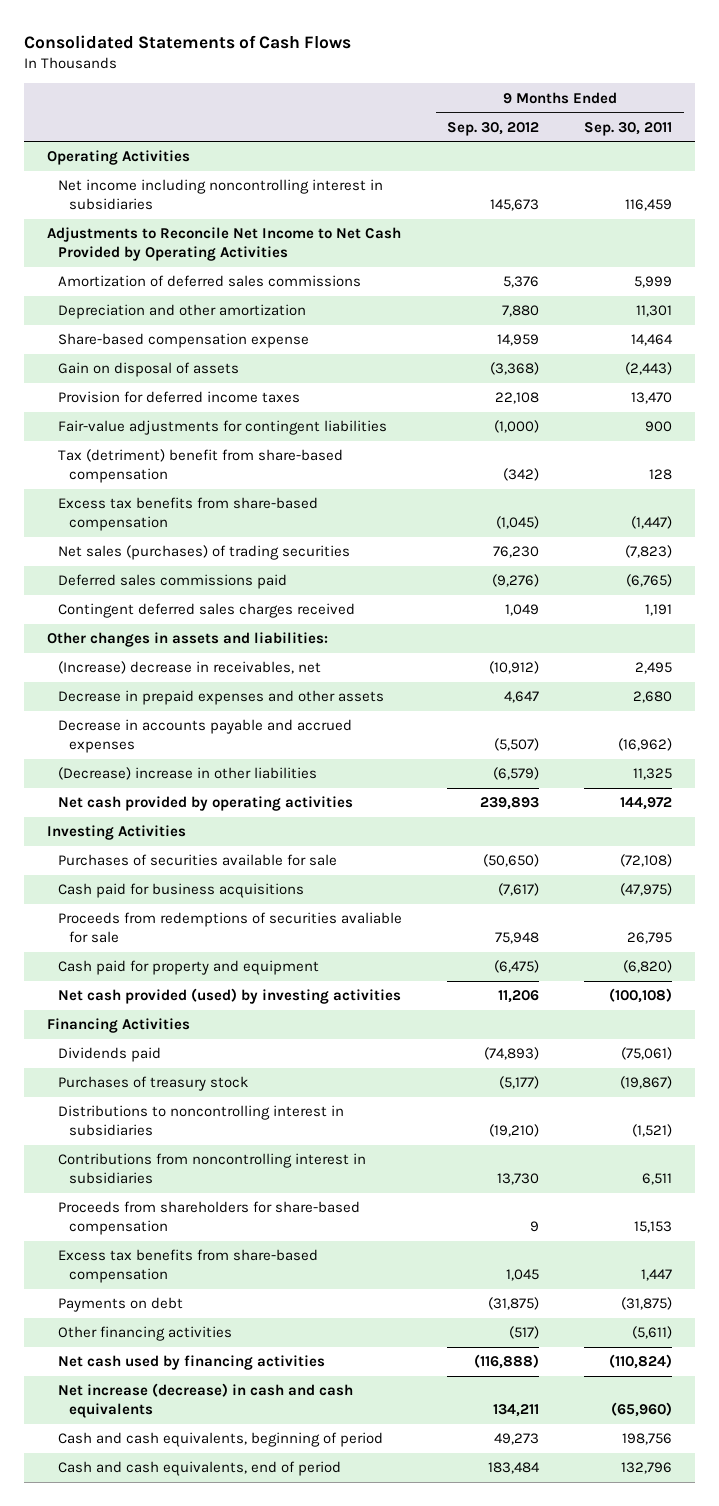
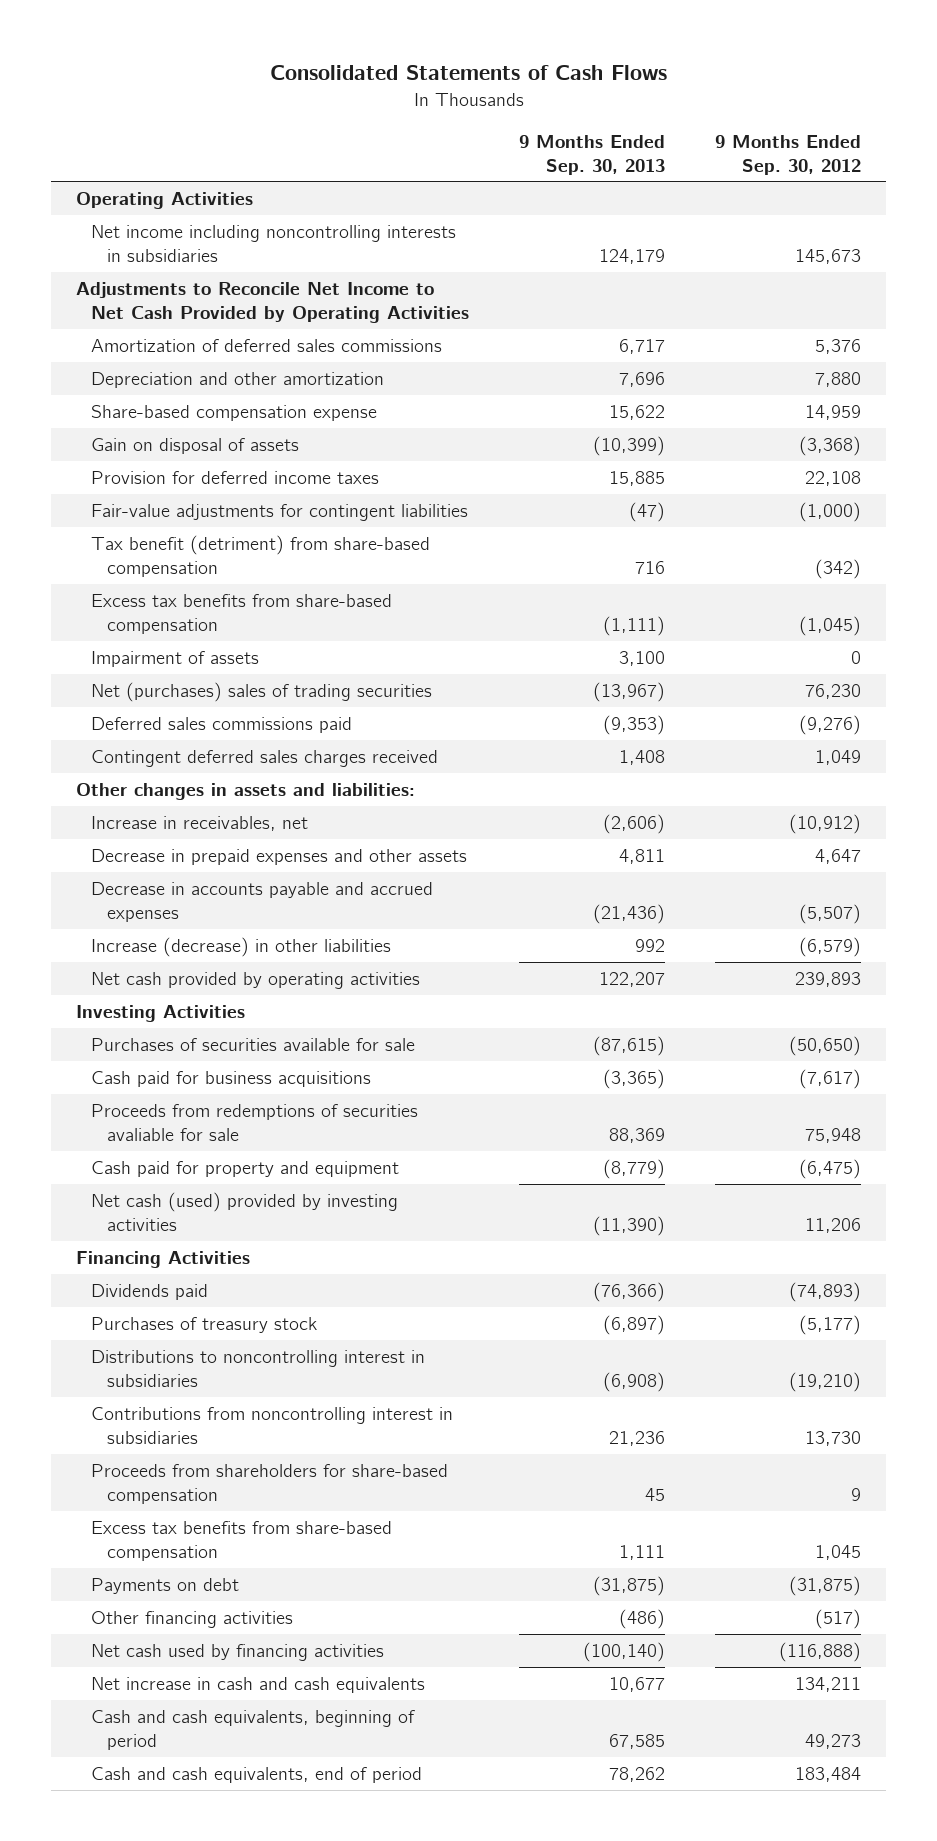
[584,121,673,136] Sep. 30, 2011 -> none
none -> [519,134,666,175] 9 Months Ended Sep. 30, 2013
[57,179,383,210] Net income including noncontrolling interest in subsidiaries -> [91,224,457,262] Net income including noncontrolling interests in subsidiaries
[57,449,343,483] Tax (detriment) benefit from share-based compensation -> [91,534,431,577] Tax benefit (detriment) from share-based compensation
none -> [91,650,260,667] Impairment of assets
[57,545,350,561] Net sales (purchases) of trading securities -> [91,681,433,702] Net (purchases) sales of trading securities
[57,661,321,675] (Increase) decrease in receivables, net -> [91,815,309,831] Increase in receivables, net
[57,767,317,781] (Decrease) increase in other liabilities -> [91,936,392,957] Increase (decrease) in other liabilities
[57,988,401,1005] Net cash provided (used) by investing activities -> [91,1191,399,1231] Net cash (used) provided by investing activities
[57,1383,353,1418] Net increase (decrease) in cash and cash equivalents -> [91,1676,426,1693] Net increase in cash and cash equivalents

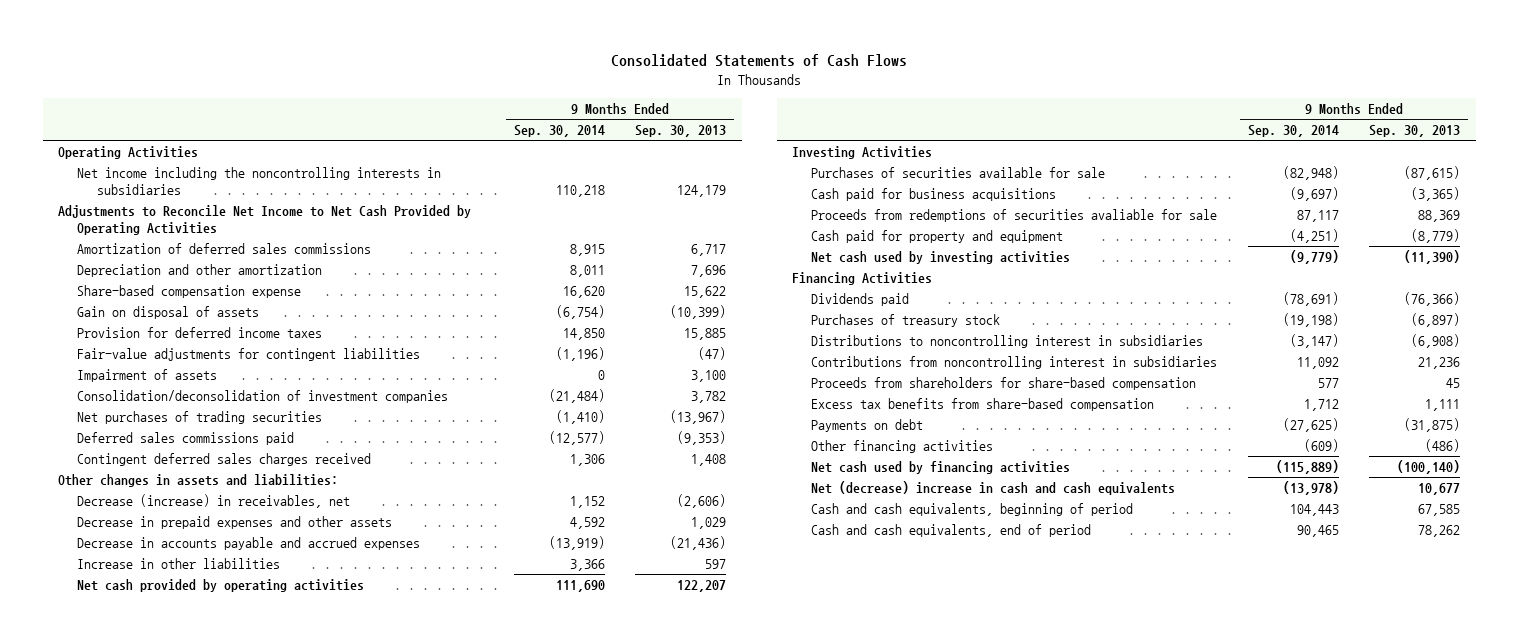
[715,134,862,175] 9 Months Ended Sep. 30, 2012 -> none
none -> [513,125,605,138] Sep. 30, 2014
[91,224,457,262] Net income including noncontrolling interests in subsidiaries -> [77,167,442,195] Net income including the noncontrolling interests in subsidiaries
[91,534,431,577] Tax benefit (detriment) from share-based compensation -> none
[91,593,393,634] Excess tax benefits from share-based compensation -> none
none -> [77,390,449,404] Consolidation/deconsolidation of investment companies
[91,681,433,702] Net (purchases) sales of trading securities -> [77,411,323,425] Net purchases of trading securities
[91,815,309,831] Increase in receivables, net -> [77,494,351,509] Decrease (increase) in receivables, net
[619,848,666,864] 4,811 -> [691,517,727,530] 1,029
[91,936,392,957] Increase (decrease) in other liabilities -> [77,558,281,570] Increase in other liabilities
[635,938,666,952] 992 -> [705,559,727,570] 597
[91,1191,399,1231] Net cash (used) provided by investing activities -> [811,251,1071,265] Net cash used by investing activities
[91,1676,426,1693] Net increase in cash and cash equivalents -> [811,481,1176,496] Net (decrease) increase in cash and cash equivalents

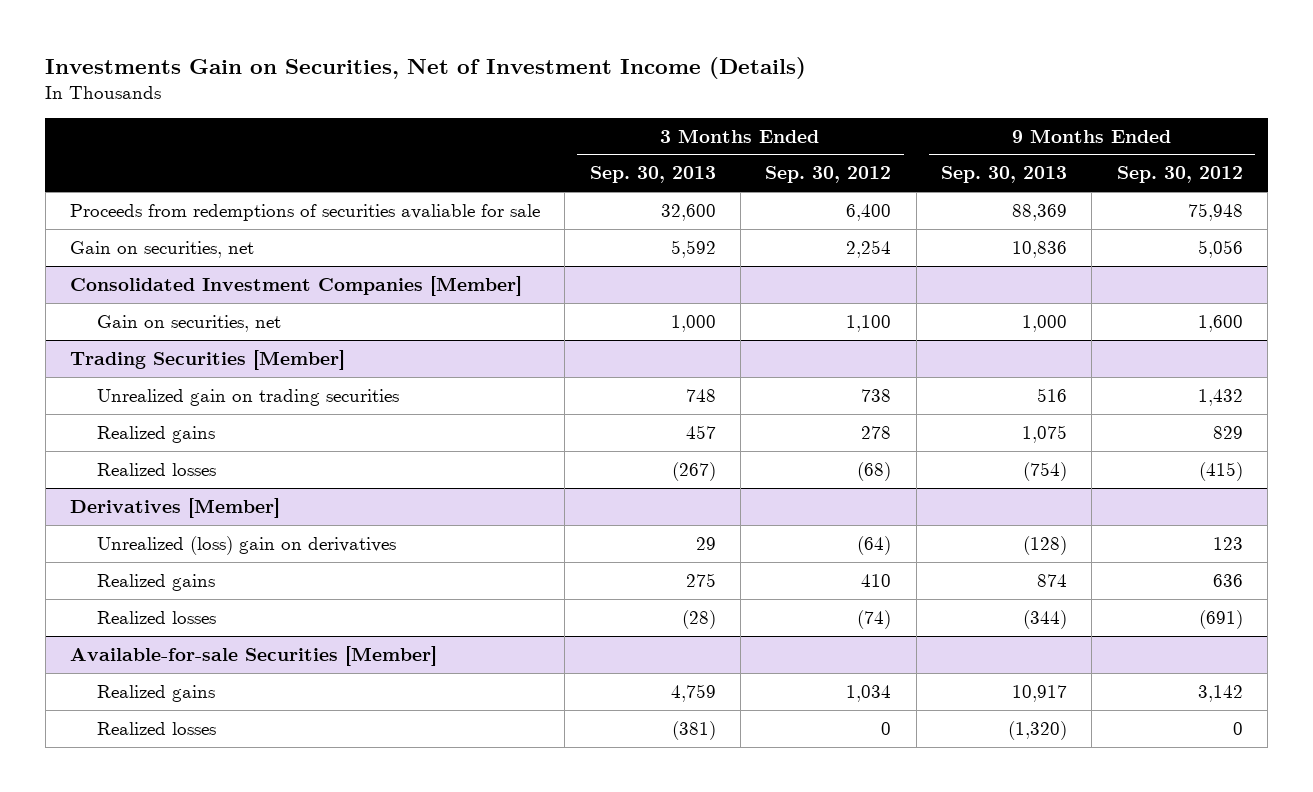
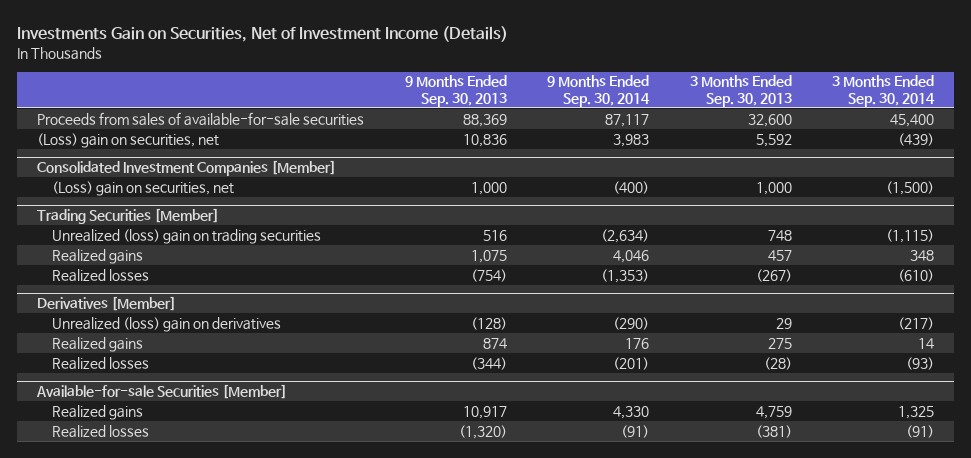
[765,166,892,184] Sep. 30, 2012 -> none
[1116,166,1243,184] Sep. 30, 2012 -> none
none -> [547,75,651,107] 9 Months Ended Sep. 30, 2014
none -> [831,75,935,107] 3 Months Ended Sep. 30, 2014
[69,203,540,221] Proceeds from redemptions of securities avaliable for sale -> [37,111,365,126] Proceeds from sales of available-for-sale securities
[69,240,254,258] Gain on securities, net -> [37,132,220,148] (Loss) gain on securities, net
[96,314,281,332] Gain on securities, net -> [51,180,234,196] (Loss) gain on securities, net
[96,388,399,406] Unrealized gain on trading securities -> [51,228,321,244] Unrealized (loss) gain on trading securities

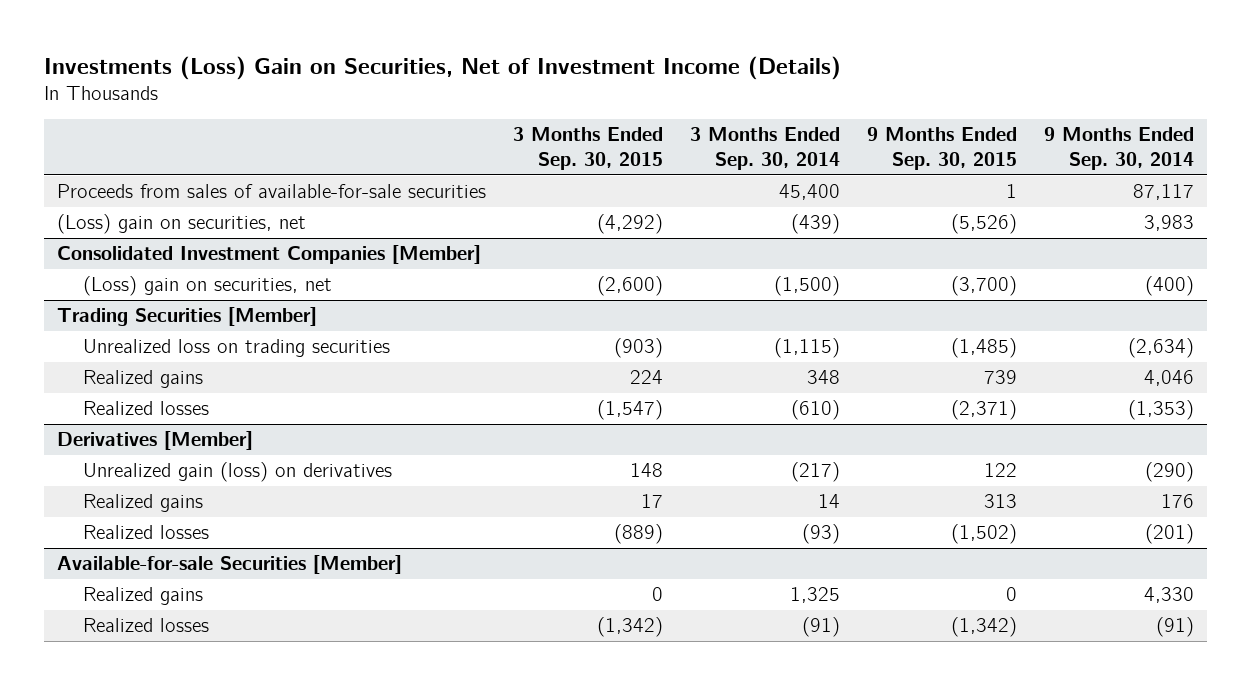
[17,25,509,42] Investments Gain on Securities, Net of Investment Income (Details) -> [43,55,841,80] Investments (Loss) Gain on Securities, Net of Investment Income (Details)
[404,75,507,107] 9 Months Ended Sep. 30, 2013 -> none
[689,75,792,107] 3 Months Ended Sep. 30, 2013 -> none
none -> [513,127,664,171] 3 Months Ended Sep. 30, 2015
none -> [866,127,1017,171] 9 Months Ended Sep. 30, 2015
[51,228,321,244] Unrealized (loss) gain on trading securities -> [82,339,390,358] Unrealized loss on trading securities
[51,316,281,332] Unrealized (loss) gain on derivatives -> [82,462,392,483] Unrealized gain (loss) on derivatives

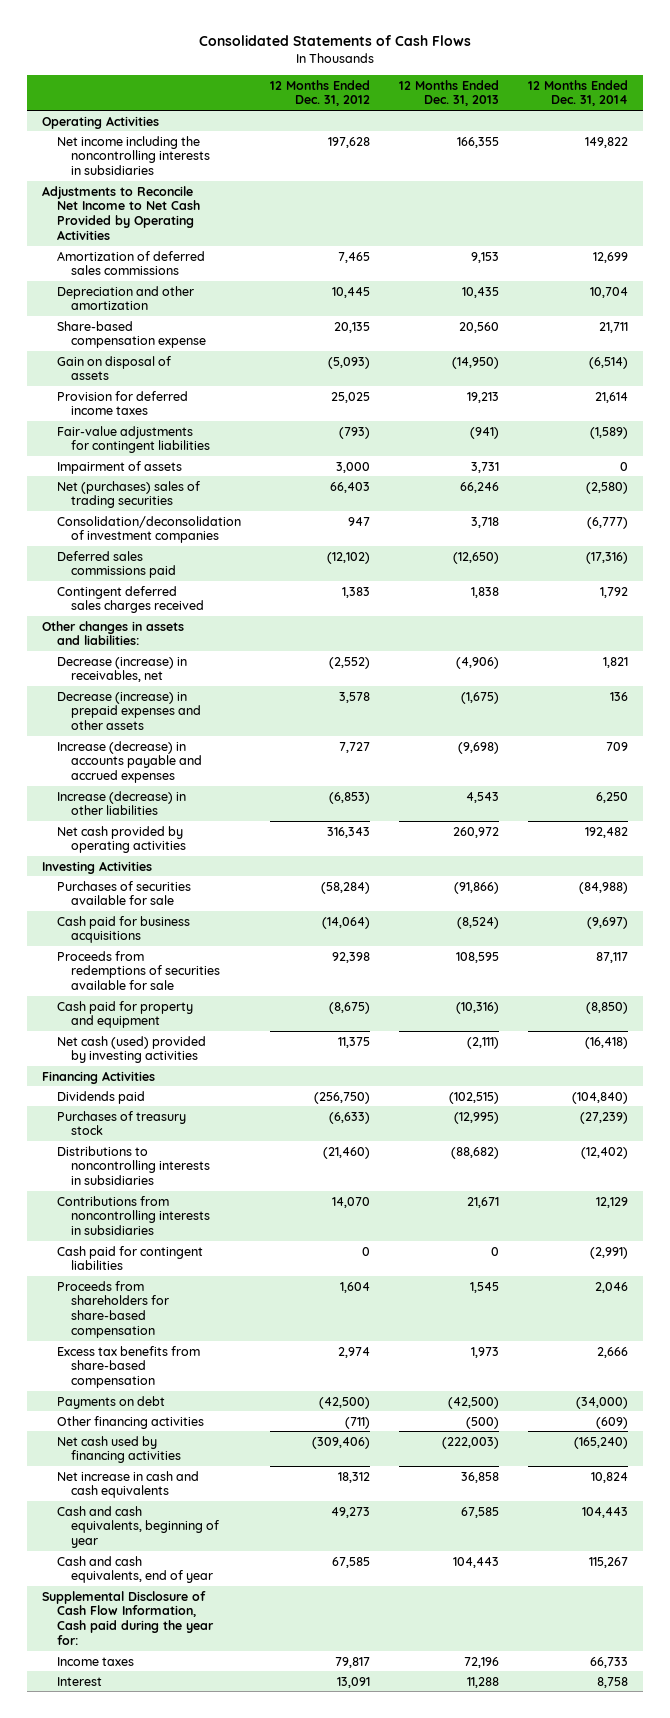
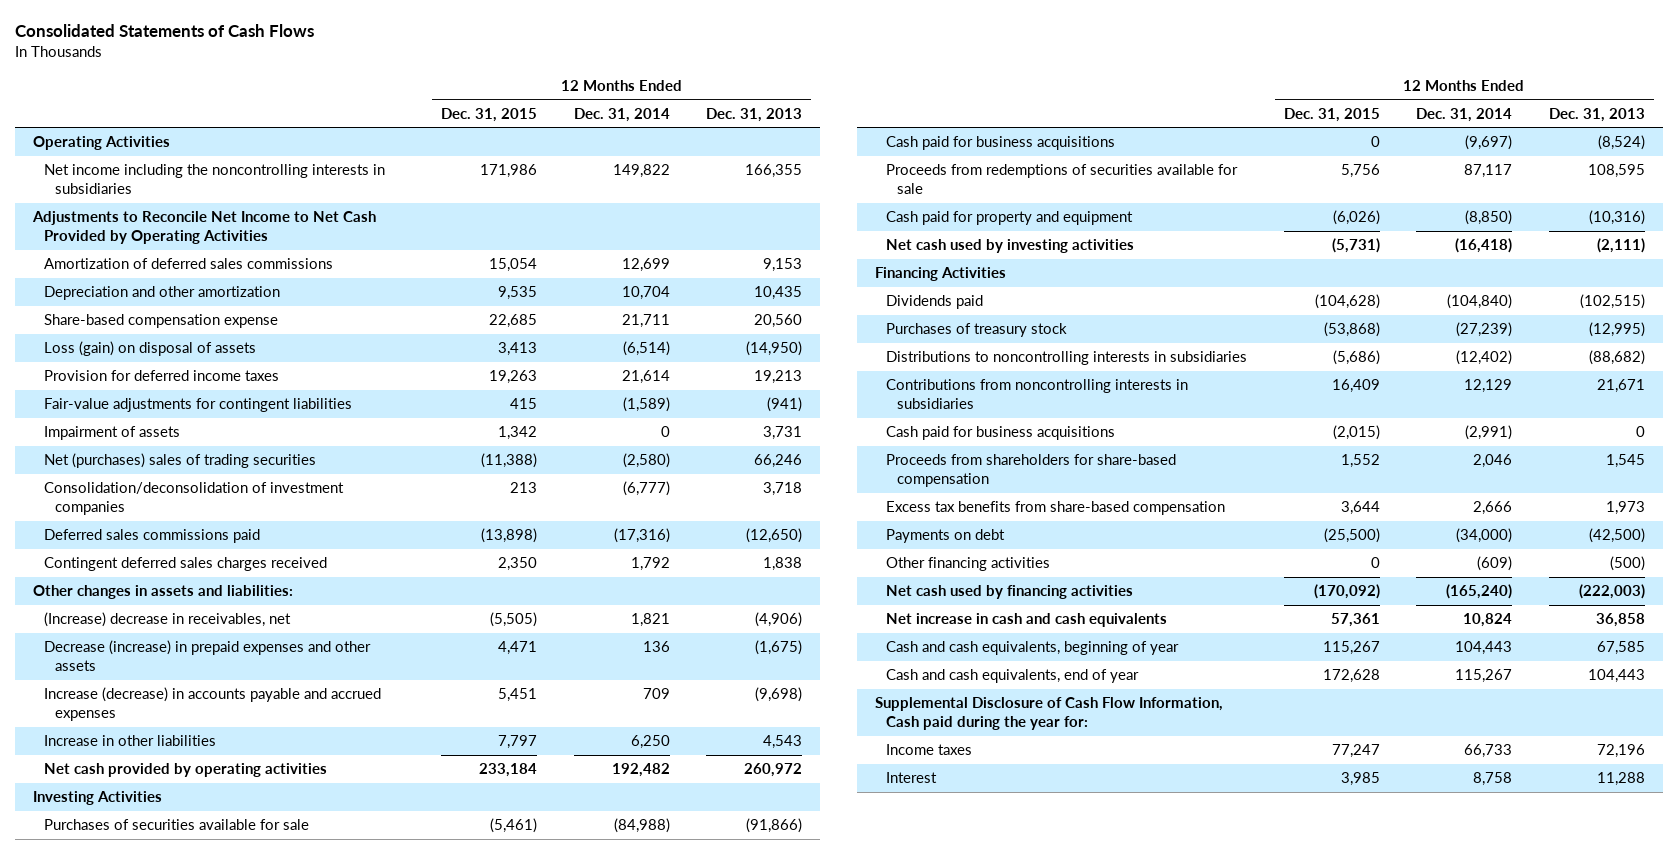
[269,79,370,107] 12 Months Ended Dec. 31, 2012 -> none
none -> [441,107,538,122] Dec. 31, 2015
[56,355,171,381] Gain on disposal of assets -> [43,341,256,357] Loss (gain) on disposal of assets
[56,656,187,683] Decrease (increase) in receivables, net -> [43,612,291,628] (Increase) decrease in receivables, net
[56,790,186,816] Increase (decrease) in other liabilities -> [43,735,216,747] Increase in other liabilities
[56,1035,206,1064] Net cash (used) provided by investing activities -> [886,239,1135,254] Net cash used by investing activities
[56,1245,203,1271] Cash paid for contingent liabilities -> [886,426,1116,441] Cash paid for business acquisitions

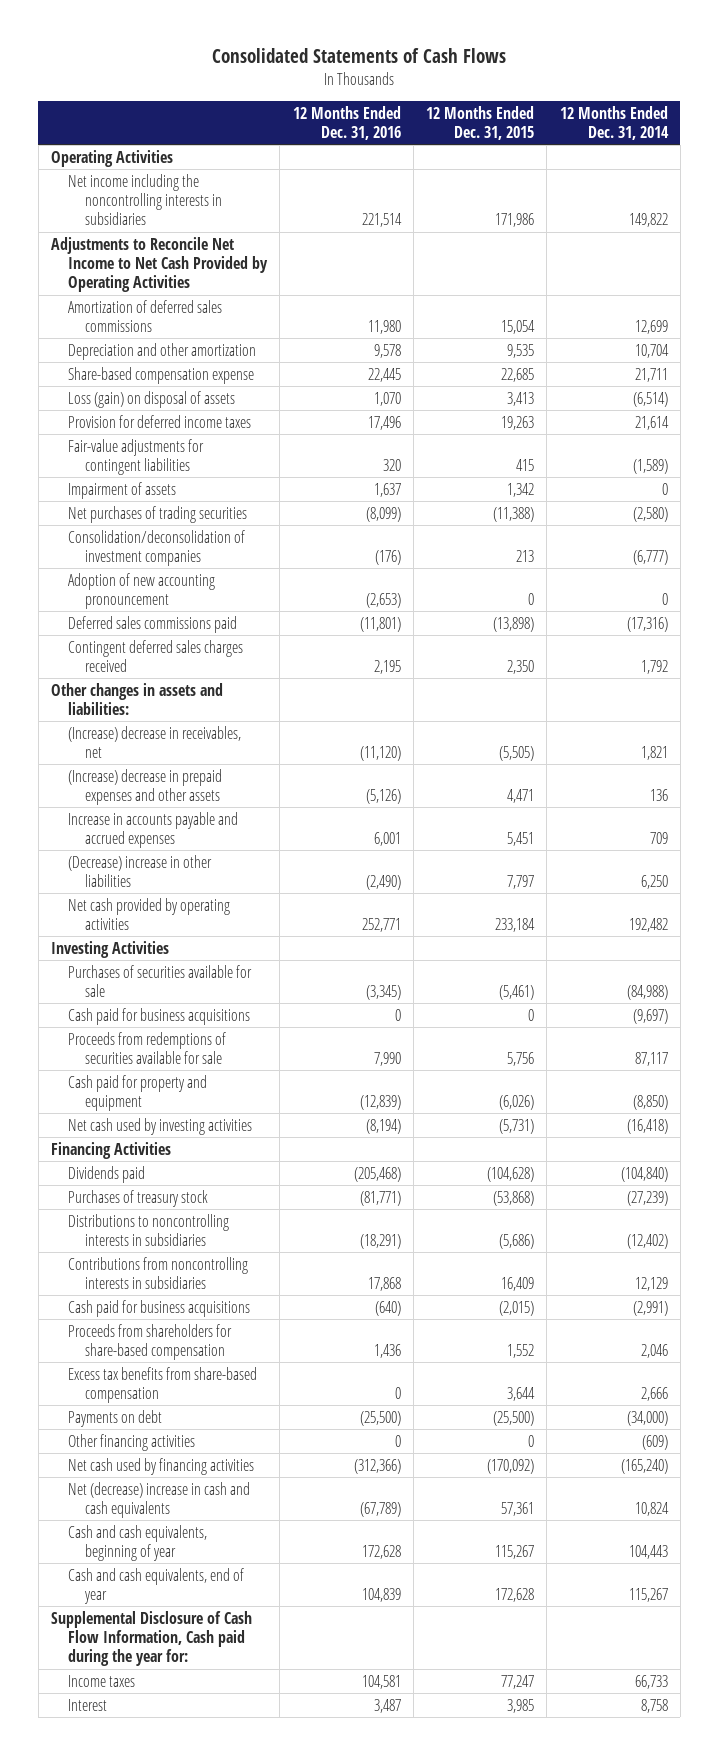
[706,107,803,122] Dec. 31, 2013 -> none
none -> [292,105,401,140] 12 Months Ended Dec. 31, 2016
[43,453,316,469] Net (purchases) sales of trading securities -> [68,505,248,523] Net purchases of trading securities
none -> [68,572,216,610] Adoption of new accounting pronouncement
[43,640,371,672] Decrease (increase) in prepaid expenses and other assets -> [68,768,223,806] (Increase) decrease in prepaid expenses and other assets
[43,687,381,722] Increase (decrease) in accounts payable and accrued expenses -> [68,811,239,849] Increase in accounts payable and accrued expenses
[43,735,216,747] Increase in other liabilities -> [68,854,213,888] (Decrease) increase in other liabilities
[886,613,1168,628] Net increase in cash and cash equivalents -> [68,1481,251,1519] Net (decrease) increase in cash and cash equivalents

